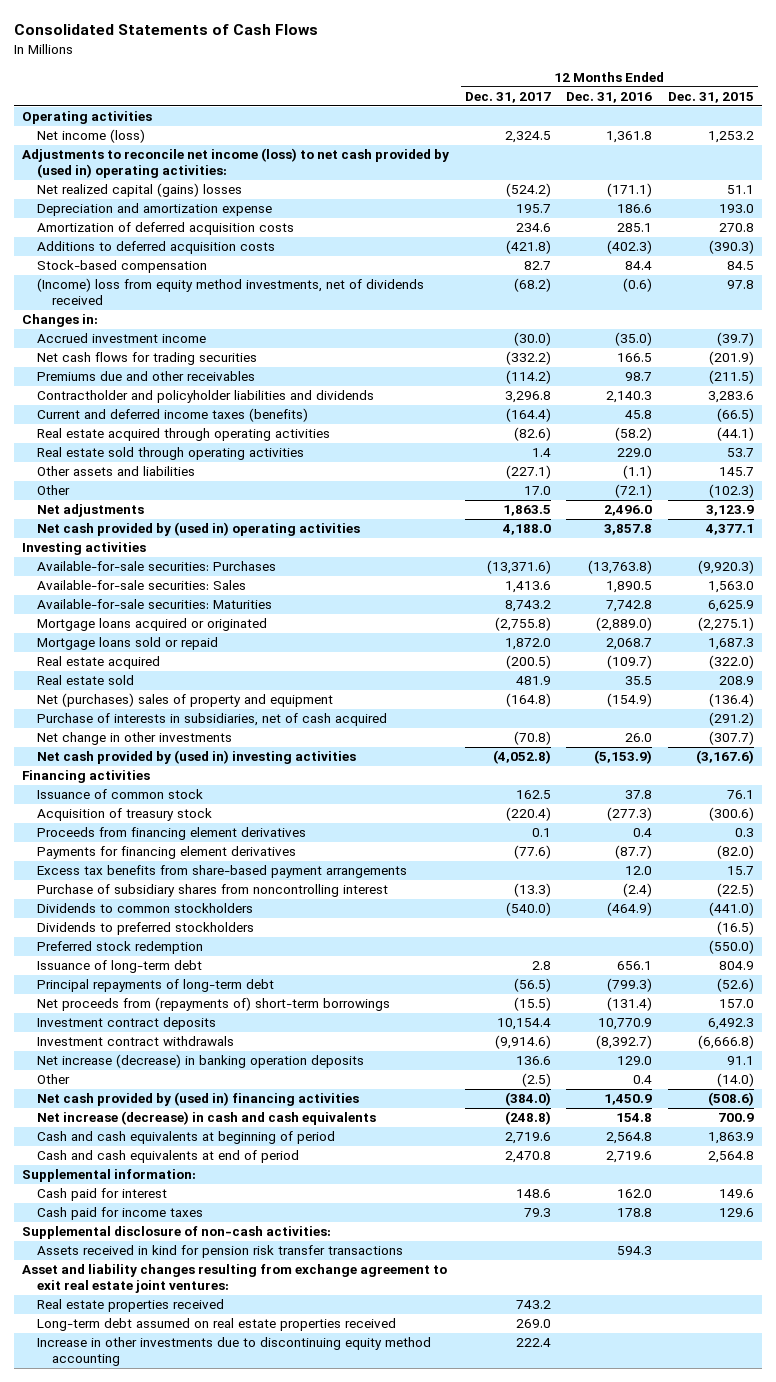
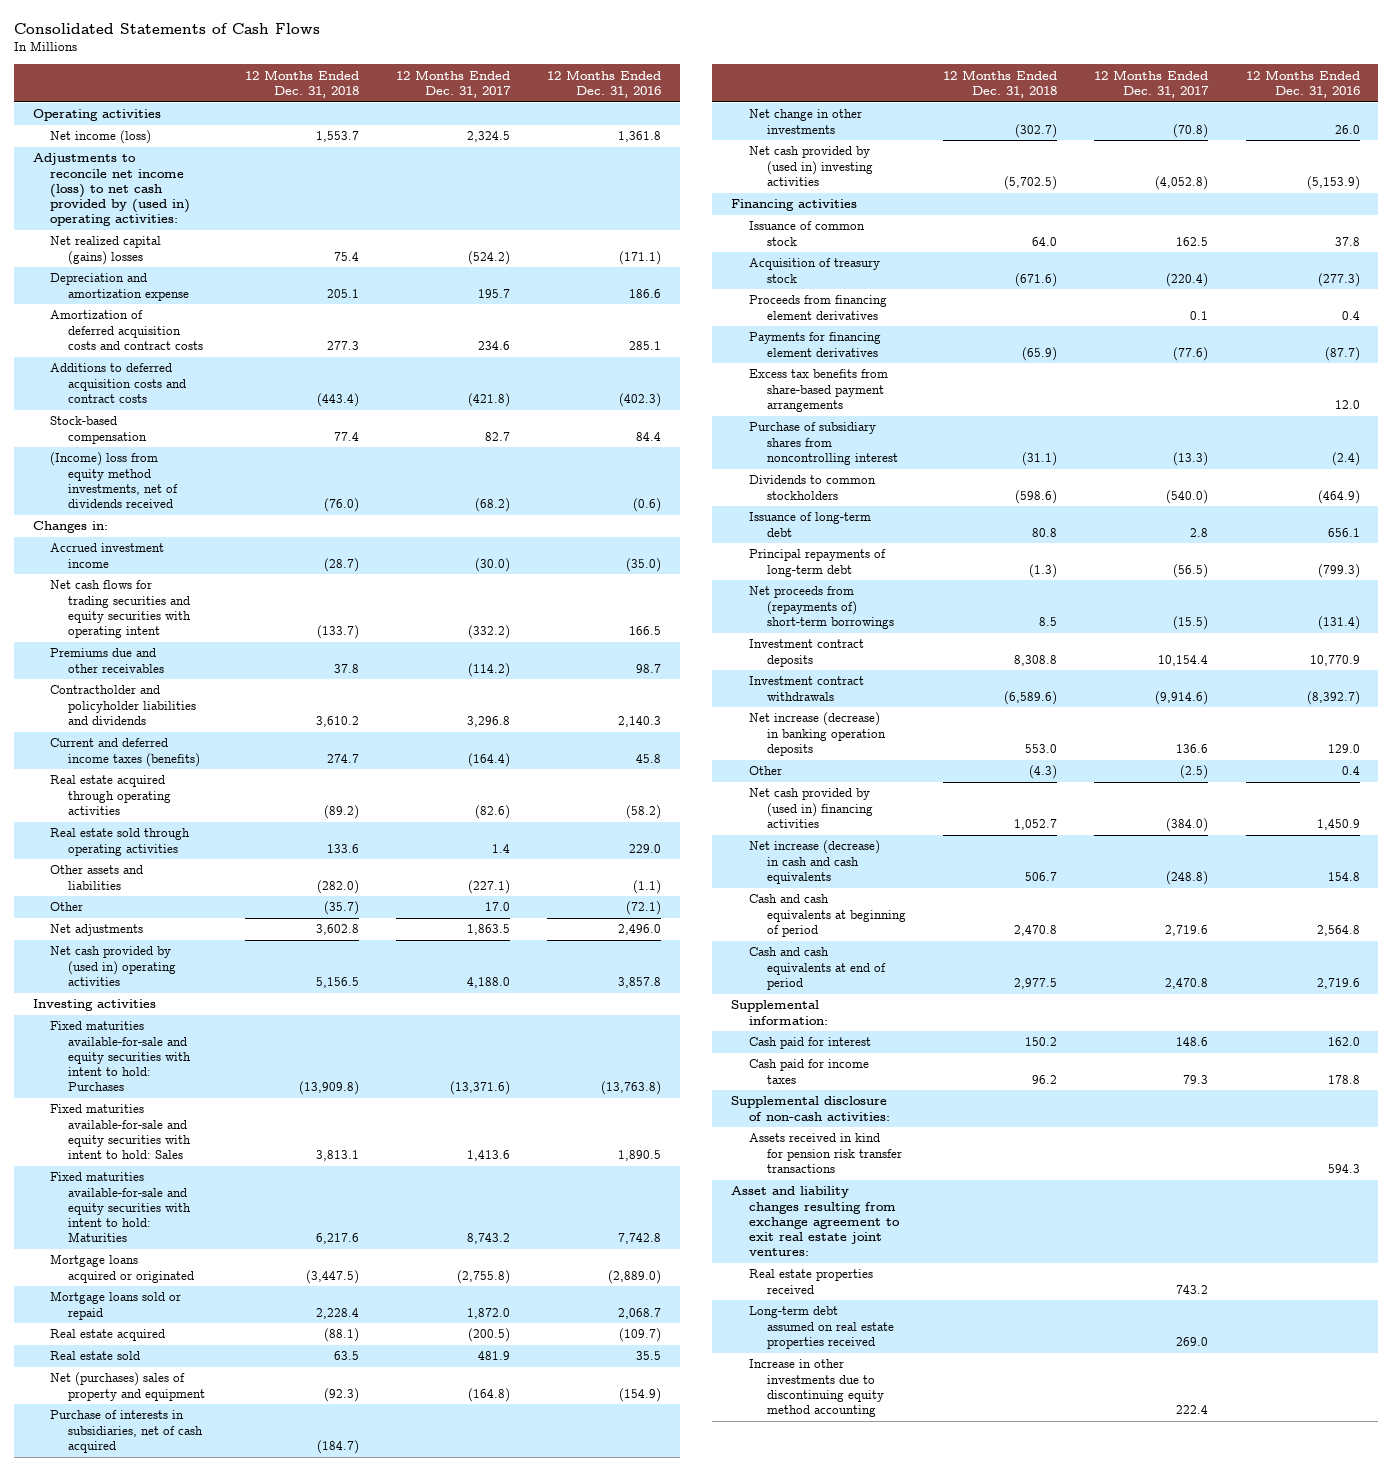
[668,92,755,104] Dec. 31, 2015 -> none
none -> [244,69,359,98] 12 Months Ended Dec. 31, 2018
[36,222,294,236] Amortization of deferred acquisition costs -> [50,310,204,350] Amortization of deferred acquisition costs and contract costs
[36,241,275,255] Additions to deferred acquisition costs -> [50,363,187,403] Additions to deferred acquisition costs and contract costs
[36,352,257,366] Net cash flows for trading securities -> [50,580,192,639] Net cash flows for trading securities and equity securities with operating intent
[36,561,276,572] Available-for-sale securities: Purchases -> [50,1021,192,1092] Fixed maturities available-for-sale and equity securities with intent to hold: Purchases
[36,580,246,591] Available-for-sale securities: Sales -> [50,1104,192,1160] Fixed maturities available-for-sale and equity securities with intent to hold: Sales
[36,599,272,610] Available-for-sale securities: Maturities -> [50,1172,192,1243] Fixed maturities available-for-sale and equity securities with intent to hold: Maturities
[36,922,254,936] Dividends to preferred stockholders -> none
[36,941,203,955] Preferred stock redemption -> none

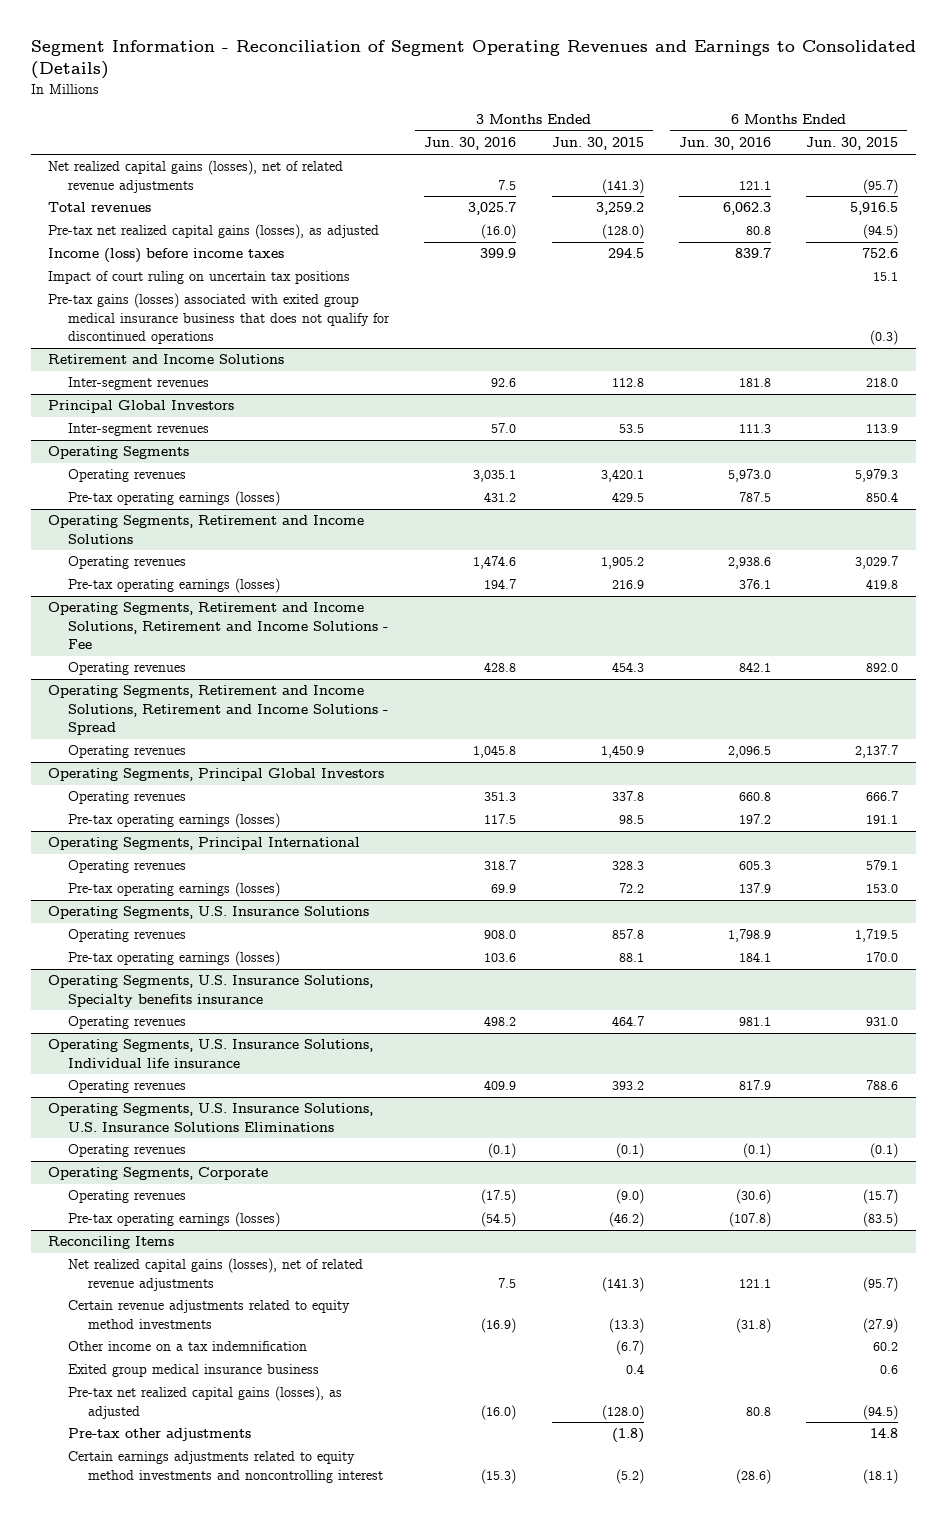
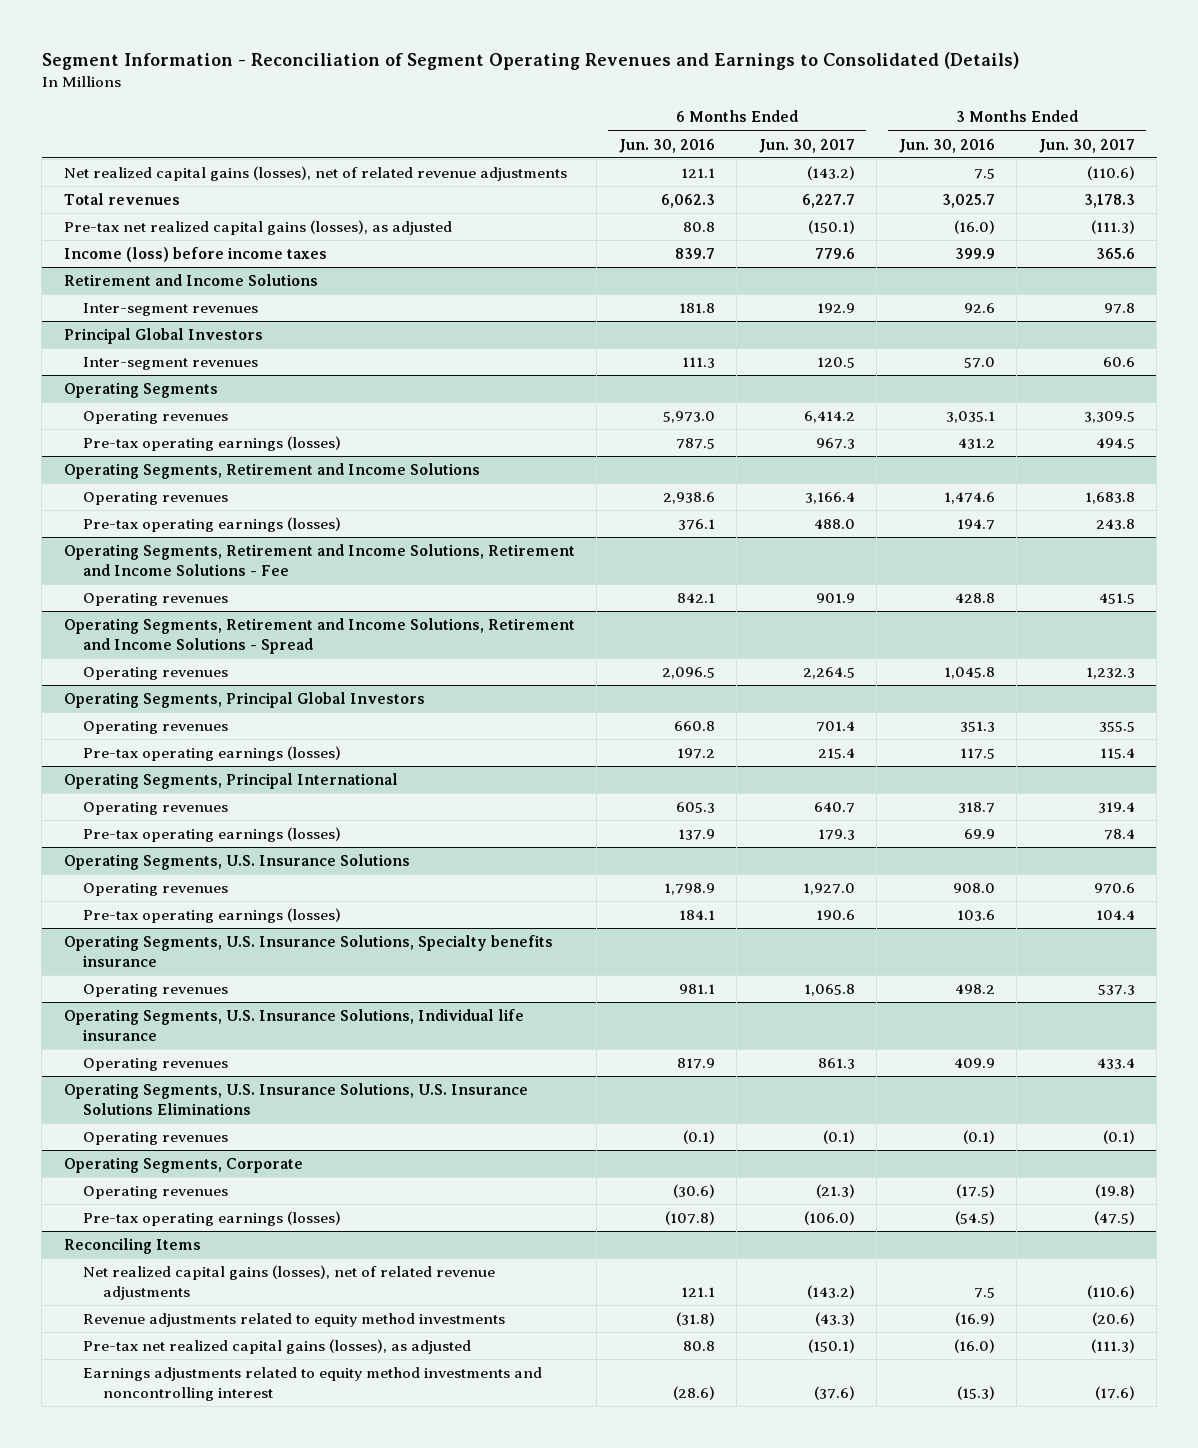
[551,137,644,151] Jun. 30, 2015 -> none
[806,137,899,151] Jun. 30, 2015 -> none
none -> [758,138,855,153] Jun. 30, 2017
none -> [1038,138,1135,153] Jun. 30, 2017
[48,271,351,285] Impact of court ruling on uncertain tax positions -> none
[48,293,390,344] Pre-tax gains (losses) associated with exited group medical insurance business that does not qualify for discontinued operations -> none
[67,1341,307,1352] Other income on a tax indemnification -> none
[67,1364,319,1378] Exited group medical insurance business -> none
[67,1300,350,1329] Certain revenue adjustments related to equity method investments -> [83,1313,506,1328] Revenue adjustments related to equity method investments
[67,1428,251,1442] Pre-tax other adjustments -> none
[67,1451,383,1483] Certain earnings adjustments related to equity method investments and noncontrolling interest -> [83,1367,543,1402] Earnings adjustments related to equity method investments and noncontrolling interest

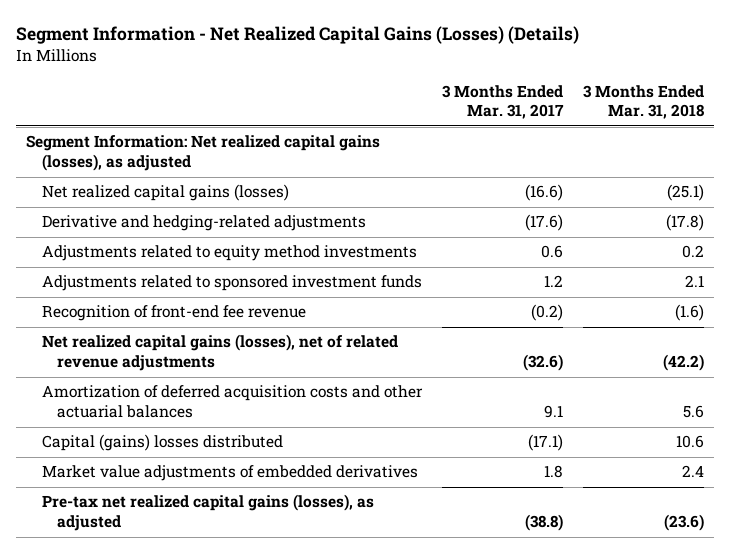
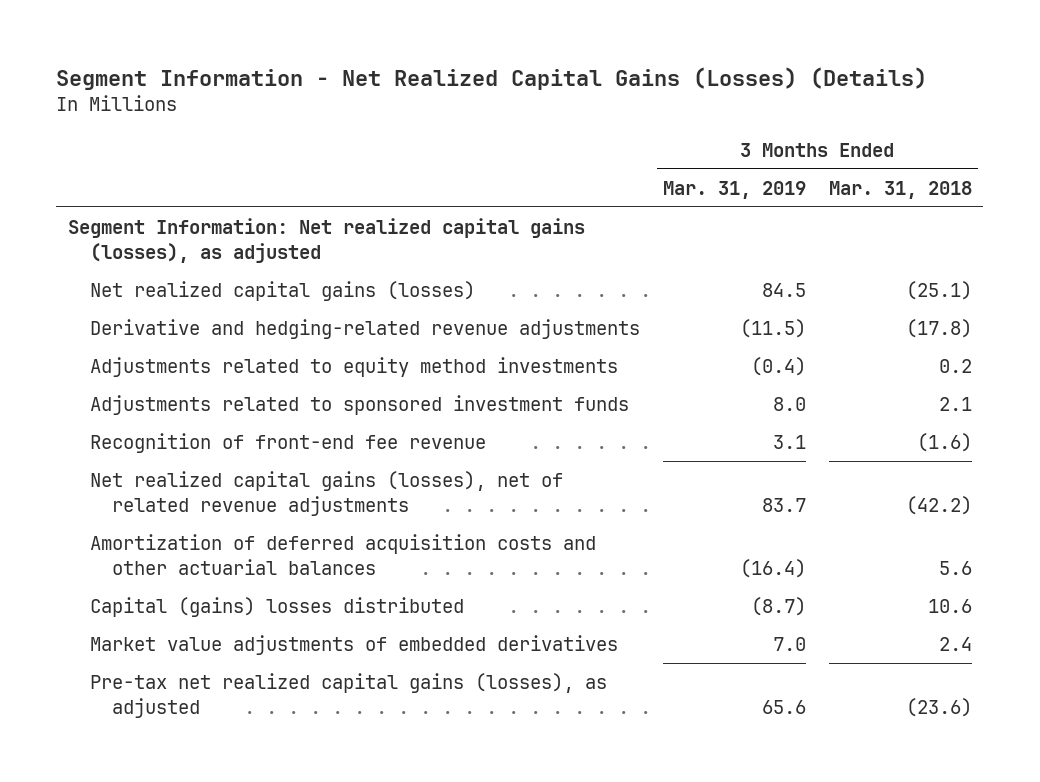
[442,84,565,120] 3 Months Ended Mar. 31, 2017 -> none
none -> [662,180,806,199] Mar. 31, 2019
[41,215,366,232] Derivative and hedging-related adjustments -> [89,318,640,339] Derivative and hedging-related revenue adjustments

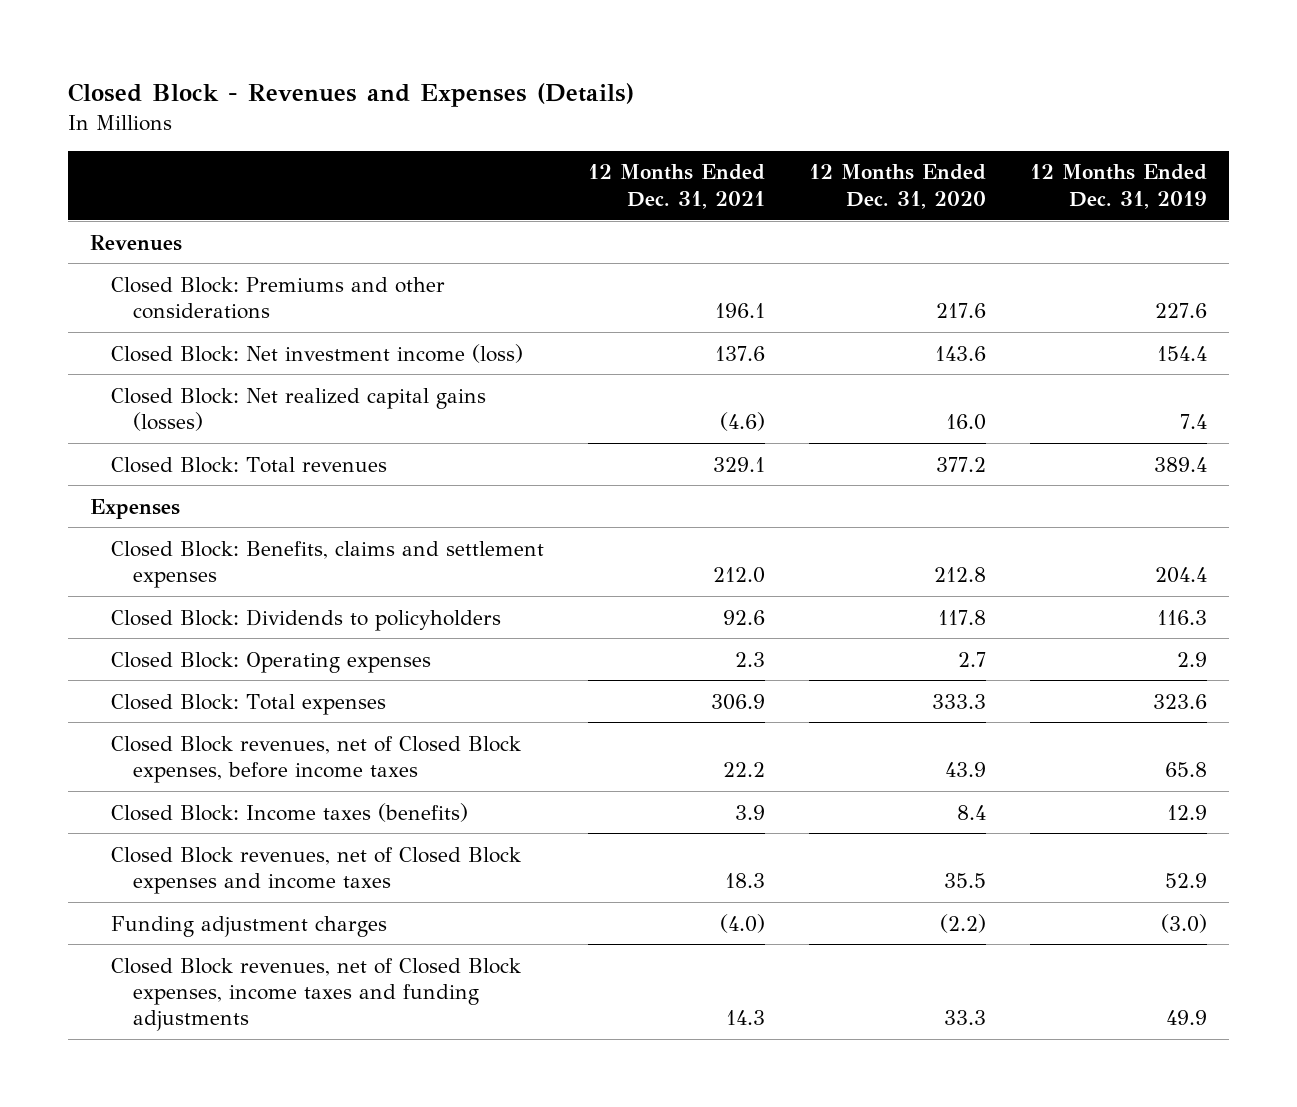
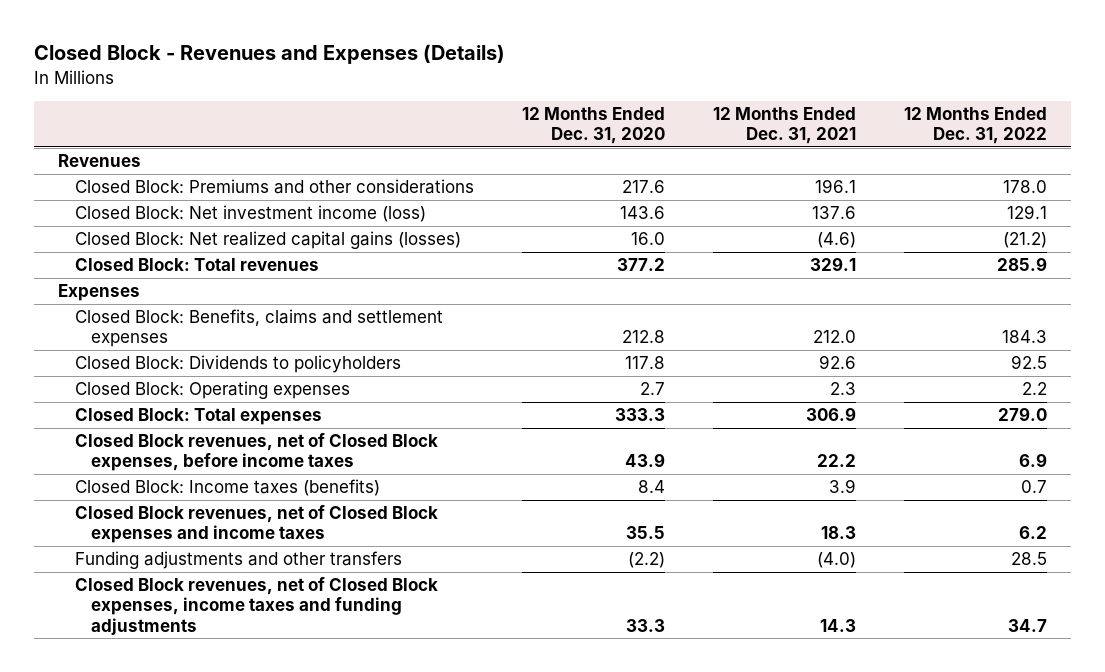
[1029,164,1207,209] 12 Months Ended Dec. 31, 2019 -> none
none -> [904,106,1048,145] 12 Months Ended Dec. 31, 2022
[111,915,388,937] Funding adjustment charges -> [74,551,402,570] Funding adjustments and other transfers

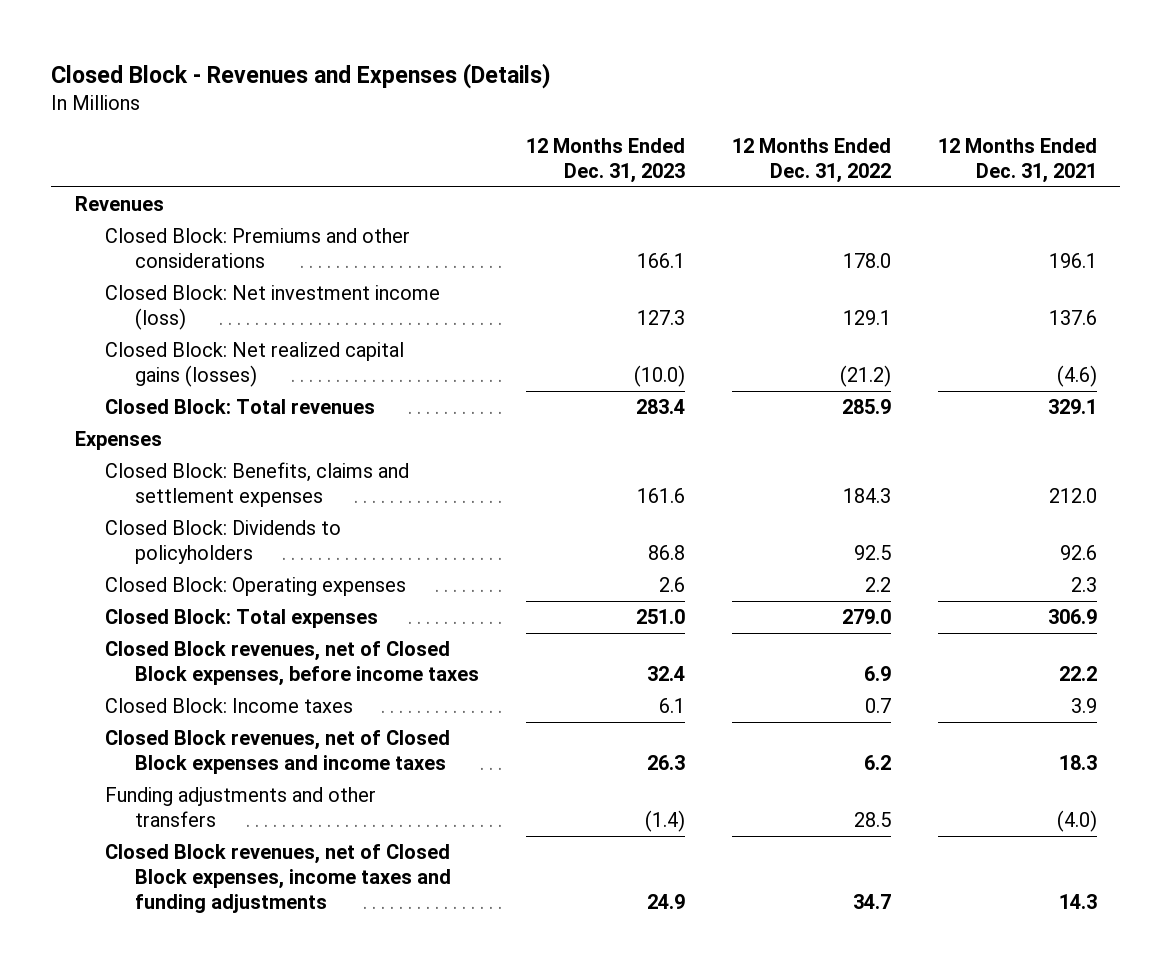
[521,106,665,145] 12 Months Ended Dec. 31, 2020 -> none
none -> [525,138,685,184] 12 Months Ended Dec. 31, 2023
[74,479,380,497] Closed Block: Income taxes (benefits) -> [104,698,353,714] Closed Block: Income taxes

